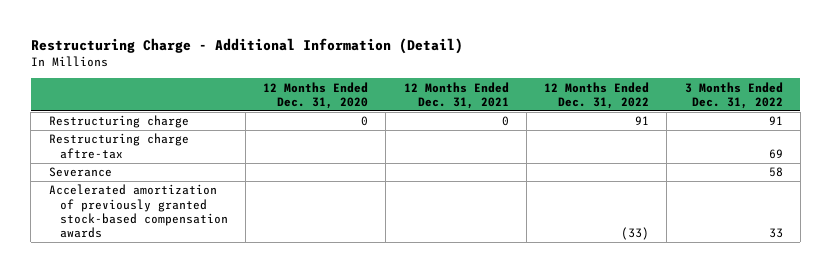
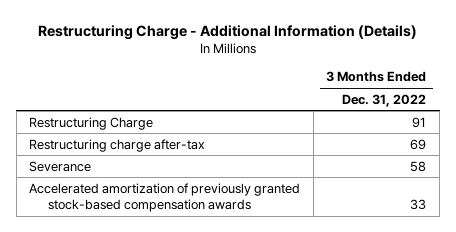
[30,37,463,54] Restructuring Charge - Additional Information (Detail) -> [37,24,417,40] Restructuring Charge - Additional Information (Details)
[263,81,369,109] 12 Months Ended Dec. 31, 2020 -> none
[403,81,509,109] 12 Months Ended Dec. 31, 2021 -> none
[544,81,650,109] 12 Months Ended Dec. 31, 2022 -> none
[48,115,189,129] Restructuring charge -> [29,116,154,130] Restructuring Charge
[48,133,189,159] Restructuring charge aftre-tax -> [29,138,206,152] Restructuring charge after-tax

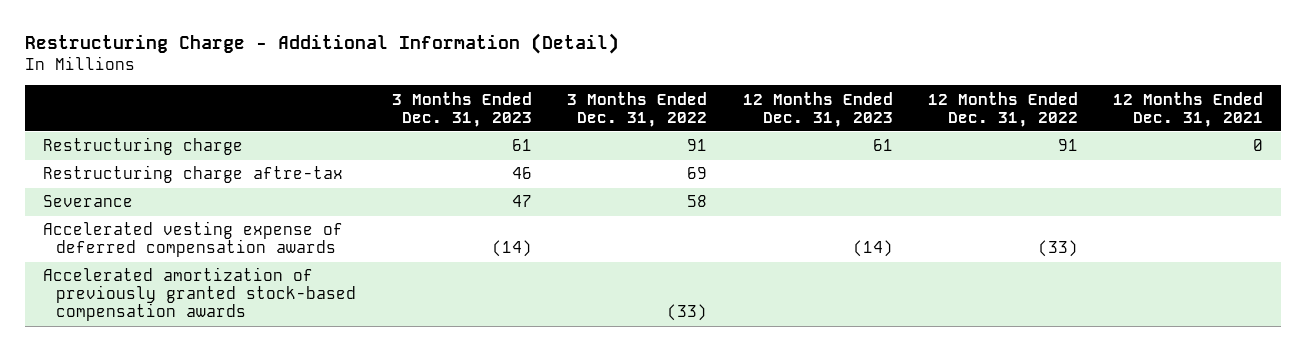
[37,24,417,40] Restructuring Charge - Additional Information (Details) -> [25,33,620,55] Restructuring Charge - Additional Information (Detail)
none -> [391,91,532,127] 3 Months Ended Dec. 31, 2023
none -> [742,91,893,127] 12 Months Ended Dec. 31, 2023
none -> [927,91,1078,127] 12 Months Ended Dec. 31, 2022
none -> [1113,91,1264,127] 12 Months Ended Dec. 31, 2021
[29,116,154,130] Restructuring Charge -> [42,137,243,156] Restructuring charge
[29,138,206,152] Restructuring charge after-tax -> [42,165,343,184] Restructuring charge aftre-tax
none -> [42,221,343,258] Accelerated vesting expense of deferred compensation awards
[410,199,427,211] 33 -> [667,304,708,322] (33)

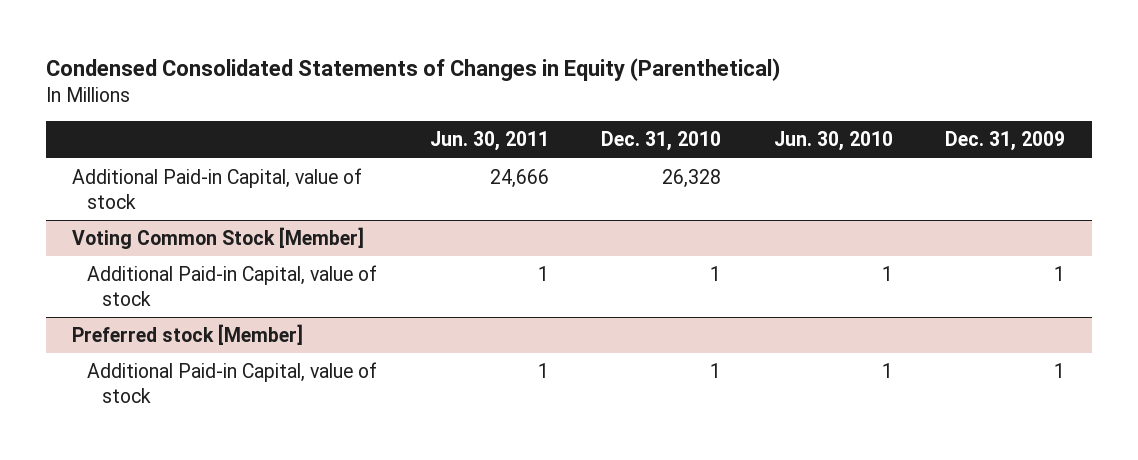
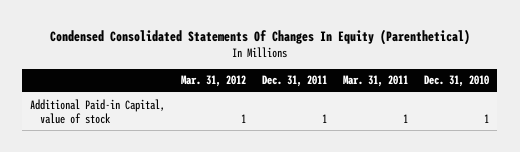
[45,57,780,81] Condensed Consolidated Statements of Changes in Equity (Parenthetical) -> [49,28,470,45] Condensed Consolidated Statements Of Changes In Equity (Parenthetical)
[429,131,549,152] Jun. 30, 2011 -> none
[773,131,893,152] Jun. 30, 2010 -> none
[945,131,1066,152] Dec. 31, 2009 -> none
none -> [181,75,247,88] Mar. 31, 2012
none -> [262,75,328,88] Dec. 31, 2011
none -> [343,75,409,88] Mar. 31, 2011
[72,168,363,209] Additional Paid-in Capital, value of stock -> none
[72,227,365,250] Voting Common Stock [Member] -> none
[72,324,304,346] Preferred stock [Member] -> none
[87,362,378,403] Additional Paid-in Capital, value of stock -> none

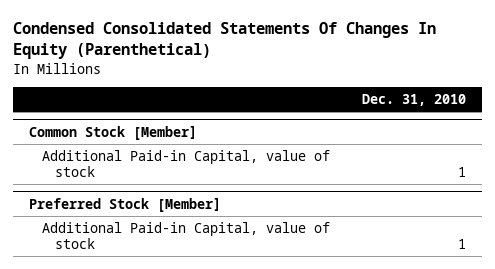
[181,75,247,88] Mar. 31, 2012 -> none
[262,75,328,88] Dec. 31, 2011 -> none
[343,75,409,88] Mar. 31, 2011 -> none
none -> [29,125,198,140] Common Stock [Member]
none -> [29,197,222,212] Preferred Stock [Member]
none -> [42,221,331,249] Additional Paid-in Capital, value of stock

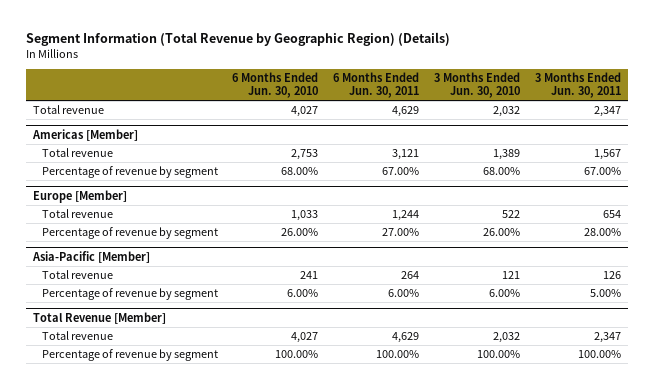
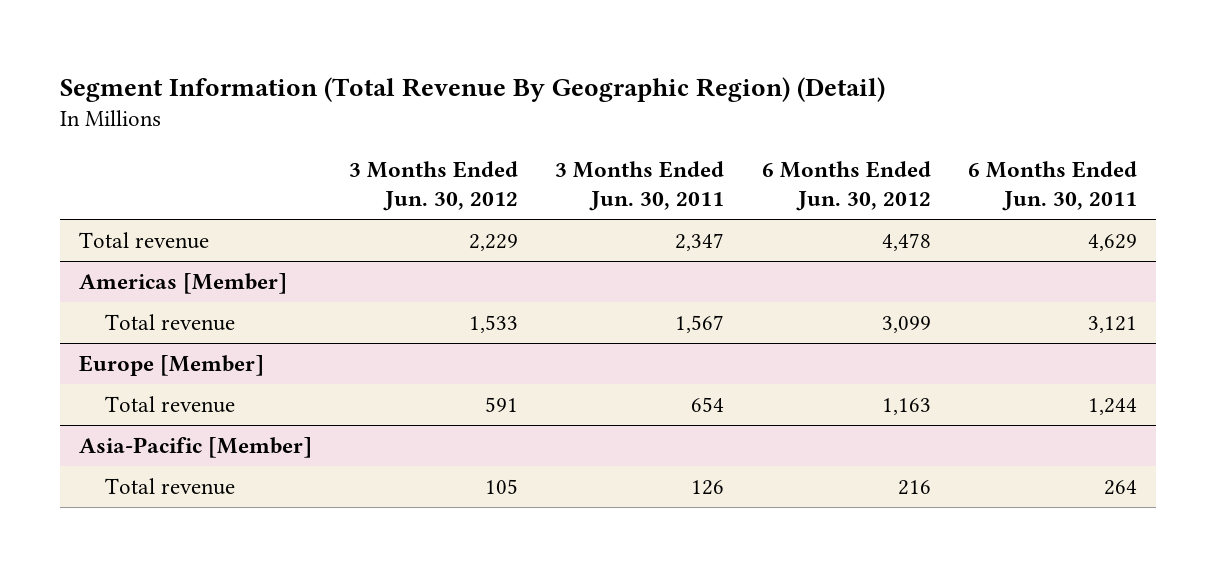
[25,31,450,46] Segment Information (Total Revenue by Geographic Region) (Details) -> [59,76,885,102] Segment Information (Total Revenue By Geographic Region) (Detail)
[232,72,319,99] 6 Months Ended Jun. 30, 2010 -> none
[434,72,521,99] 3 Months Ended Jun. 30, 2010 -> none
none -> [348,161,518,212] 3 Months Ended Jun. 30, 2012
none -> [761,161,931,212] 6 Months Ended Jun. 30, 2012
[41,166,218,179] Percentage of revenue by segment -> none
[41,227,218,240] Percentage of revenue by segment -> none
[41,288,218,301] Percentage of revenue by segment -> none
[33,311,167,324] Total Revenue [Member] -> none
[41,331,113,341] Total revenue -> none
[41,349,218,362] Percentage of revenue by segment -> none

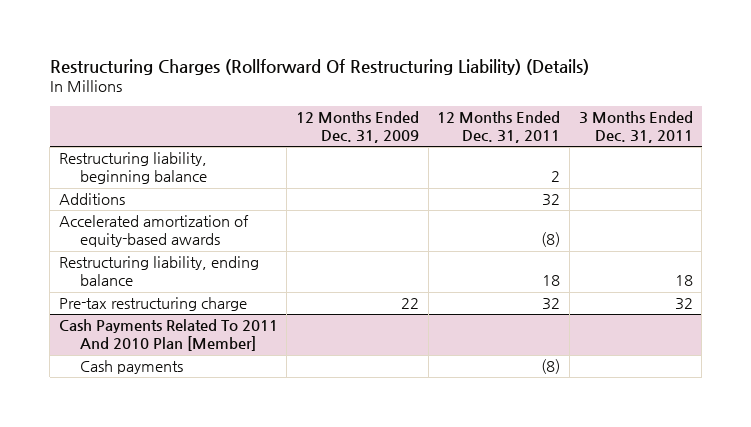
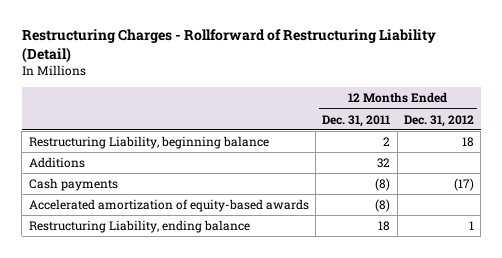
[49,58,589,75] Restructuring Charges (Rollforward Of Restructuring Liability) (Details) -> [21,29,436,64] Restructuring Charges - Rollforward of Restructuring Liability (Detail)
[296,110,420,144] 12 Months Ended Dec. 31, 2009 -> none
[578,110,693,144] 3 Months Ended Dec. 31, 2011 -> none
none -> [403,114,474,127] Dec. 31, 2012
[58,152,208,185] Restructuring liability, beginning balance -> [28,136,269,150] Restructuring Liability, beginning balance
[58,256,259,287] Restructuring liability, ending balance -> none
[58,297,247,312] Pre-tax restructuring charge -> none
[58,319,278,352] Cash Payments Related To 2011 And 2010 Plan [Member] -> none
[58,215,249,248] Accelerated amortization of equity-based awards -> [28,199,309,213] Accelerated amortization of equity-based awards
none -> [28,220,250,234] Restructuring Liability, ending balance

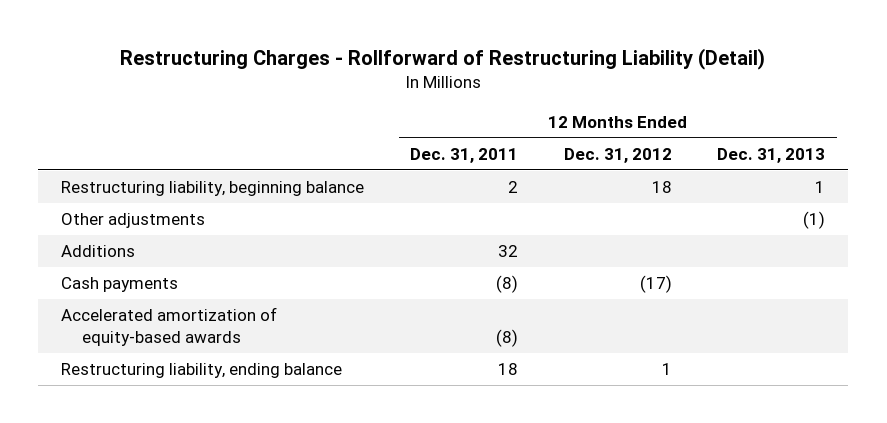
none -> [717,147,826,163] Dec. 31, 2013
[28,136,269,150] Restructuring Liability, beginning balance -> [61,181,365,197] Restructuring liability, beginning balance
none -> [61,213,206,229] Other adjustments
[28,220,250,234] Restructuring Liability, ending balance -> [61,363,343,379] Restructuring liability, ending balance

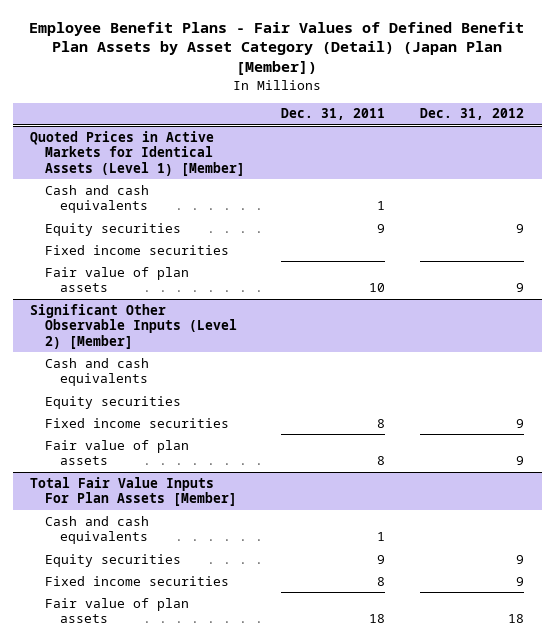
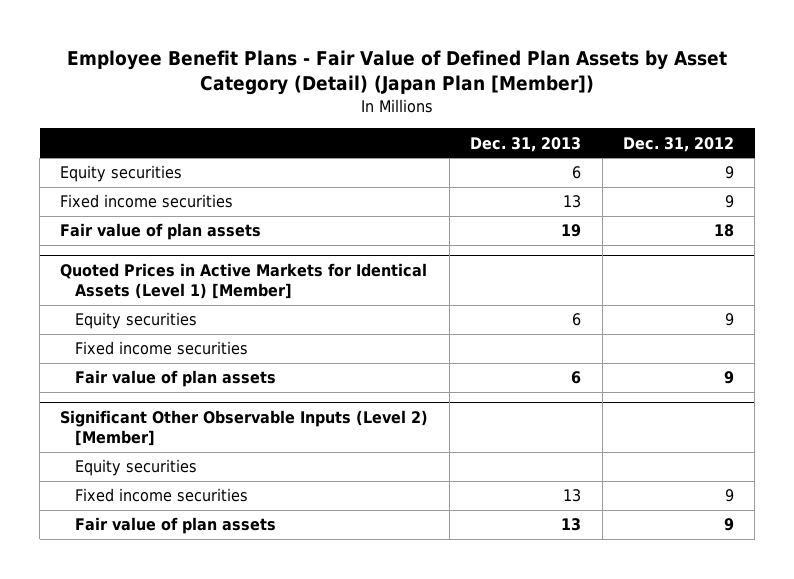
[29,21,525,76] Employee Benefit Plans - Fair Values of Defined Benefit Plan Assets by Asset Category (Detail) (Japan Plan [Member]) -> [67,49,728,96] Employee Benefit Plans - Fair Value of Defined Plan Assets by Asset Category (Detail) (Japan Plan [Member])
[280,108,385,121] Dec. 31, 2011 -> none
none -> [470,136,582,152] Dec. 31, 2013
none -> [60,165,183,183] Equity securities
none -> [60,194,234,209] Fixed income securities
none -> [60,223,262,241] Fair value of plan assets
[45,184,150,214] Cash and cash equivalents -> none
[45,357,150,387] Cash and cash equivalents -> none
[30,476,238,507] Total Fair Value Inputs For Plan Assets [Member] -> none
[45,515,150,545] Cash and cash equivalents -> none
[45,553,182,567] Equity securities -> none
[45,575,230,586] Fixed income securities -> none
[45,597,190,624] Fair value of plan assets -> none

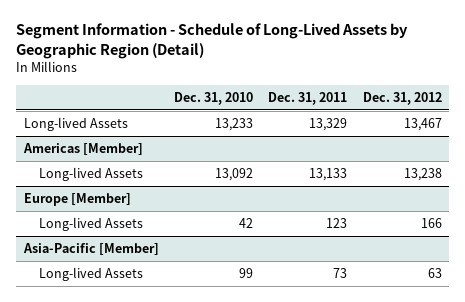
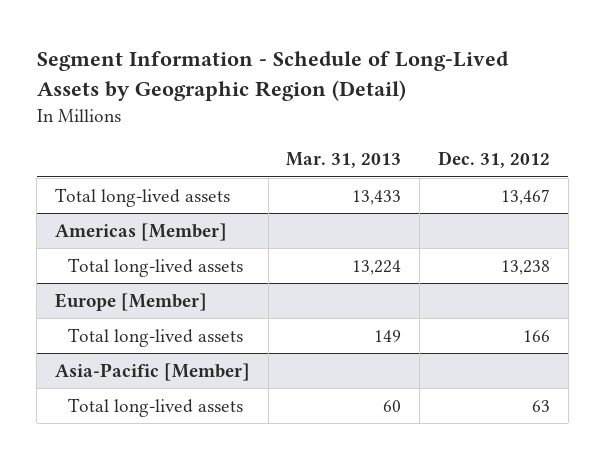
[173,91,253,105] Dec. 31, 2010 -> none
[268,91,348,105] Dec. 31, 2011 -> none
none -> [286,152,402,169] Mar. 31, 2013
[23,117,128,132] Long-lived Assets -> [54,187,230,207] Total long-lived assets
[38,167,143,182] Long-lived Assets -> [68,257,244,277] Total long-lived assets
[38,217,143,232] Long-lived Assets -> [68,327,244,347] Total long-lived assets
[38,267,143,282] Long-lived Assets -> [68,397,244,417] Total long-lived assets

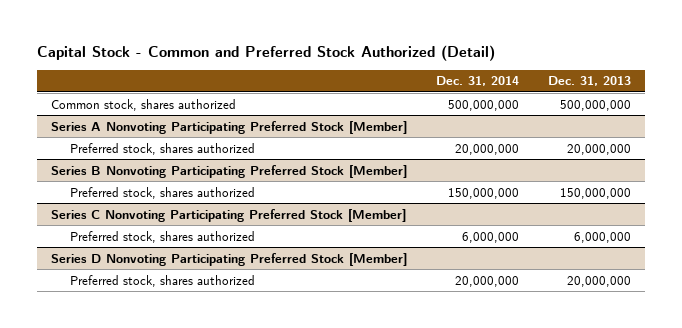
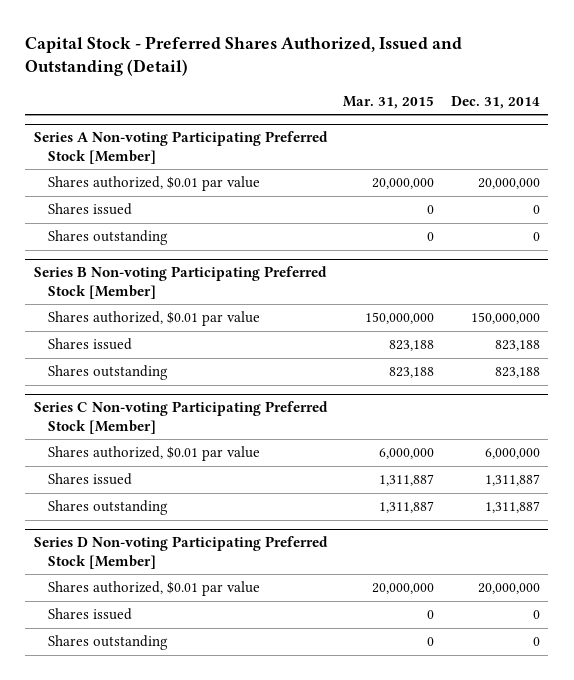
[36,44,495,61] Capital Stock - Common and Preferred Stock Authorized (Detail) -> [25,35,463,77] Capital Stock - Preferred Shares Authorized, Issued and Outstanding (Detail)
[547,76,631,87] Dec. 31, 2013 -> none
none -> [343,95,435,109] Mar. 31, 2015
[51,98,237,111] Common stock, shares authorized -> none
[51,120,408,134] Series A Nonvoting Participating Preferred Stock [Member] -> [33,131,328,164] Series A Non-voting Participating Preferred Stock [Member]
[69,142,255,155] Preferred stock, shares authorized -> [47,176,260,192] Shares authorized, $0.01 par value
none -> [47,203,132,216] Shares issued
none -> [47,230,168,246] Shares outstanding
[51,164,408,178] Series B Nonvoting Participating Preferred Stock [Member] -> [33,266,327,299] Series B Non-voting Participating Preferred Stock [Member]
[69,186,255,199] Preferred stock, shares authorized -> [47,311,260,327] Shares authorized, $0.01 par value
none -> [47,338,132,351] Shares issued
none -> [47,365,168,381] Shares outstanding
[51,208,407,222] Series C Nonvoting Participating Preferred Stock [Member] -> [33,401,328,434] Series C Non-voting Participating Preferred Stock [Member]
[69,230,255,243] Preferred stock, shares authorized -> [47,446,260,462] Shares authorized, $0.01 par value
none -> [47,473,132,486] Shares issued
none -> [47,500,168,516] Shares outstanding
[51,252,408,266] Series D Nonvoting Participating Preferred Stock [Member] -> [33,536,328,569] Series D Non-voting Participating Preferred Stock [Member]
[69,274,255,287] Preferred stock, shares authorized -> [47,581,260,597] Shares authorized, $0.01 par value
none -> [47,608,132,621] Shares issued
none -> [47,635,168,651] Shares outstanding

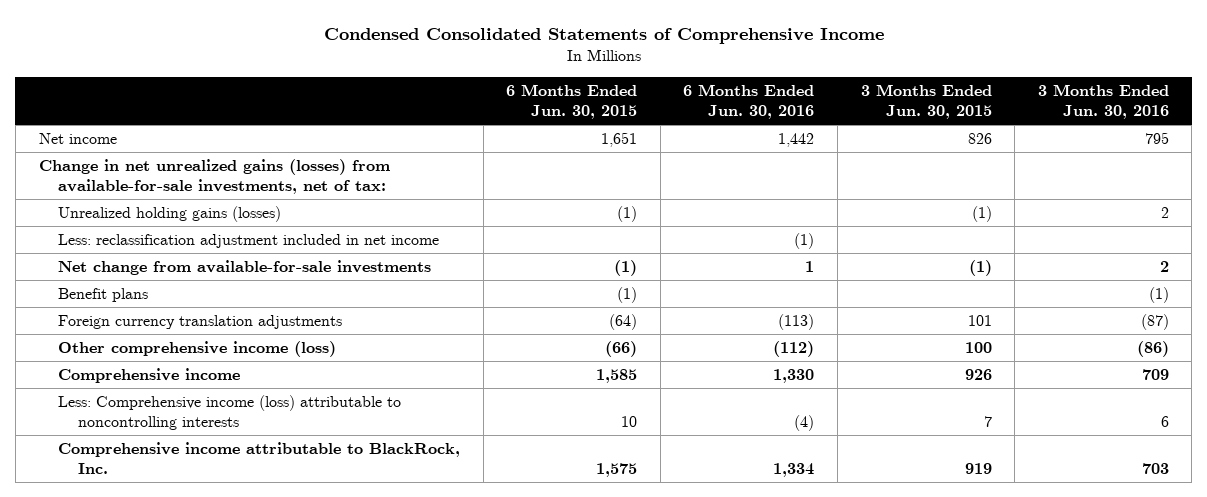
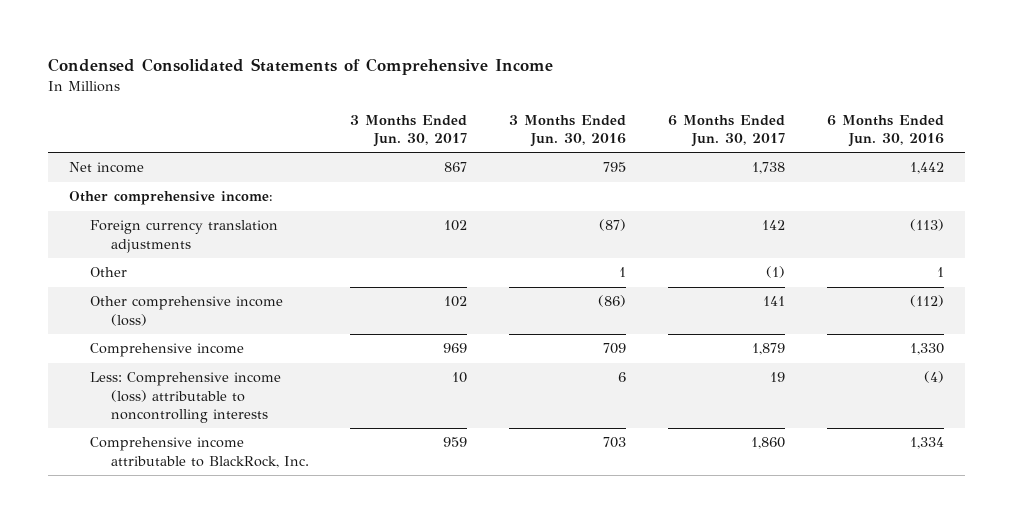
[506,84,638,119] 6 Months Ended Jun. 30, 2015 -> none
[860,84,992,119] 3 Months Ended Jun. 30, 2015 -> none
none -> [350,114,468,147] 3 Months Ended Jun. 30, 2017
none -> [667,114,785,147] 6 Months Ended Jun. 30, 2017
[38,159,390,194] Change in net unrealized gains (losses) from available-for-sale investments, net of tax: -> none
[58,206,282,223] Unrealized holding gains (losses) -> none
[58,234,440,249] Less: reclassification adjustment included in net income -> none
[58,260,432,276] Net change from available-for-sale investments -> none
[58,288,149,303] Benefit plans -> none
none -> [69,191,274,206] Other comprehensive income:
none -> [89,267,127,278] Other

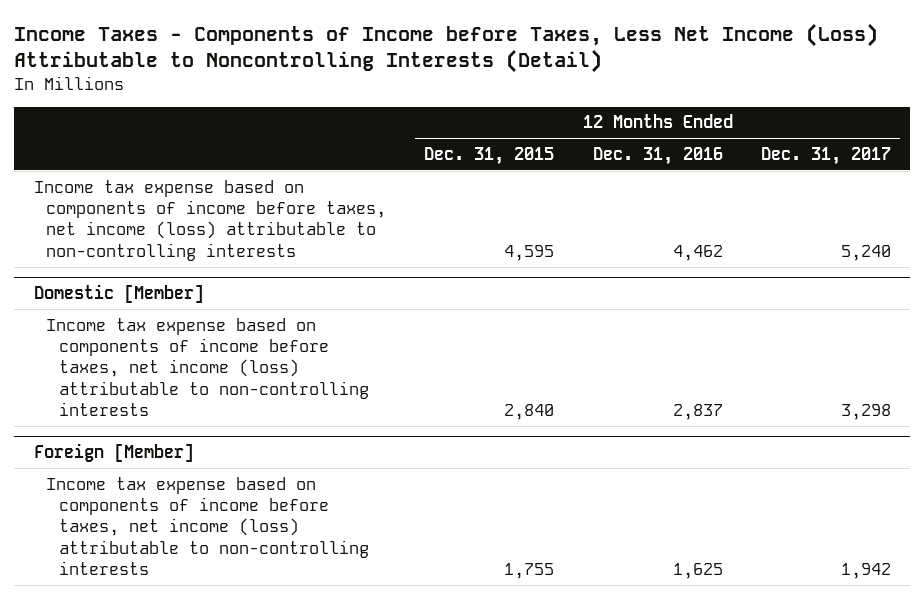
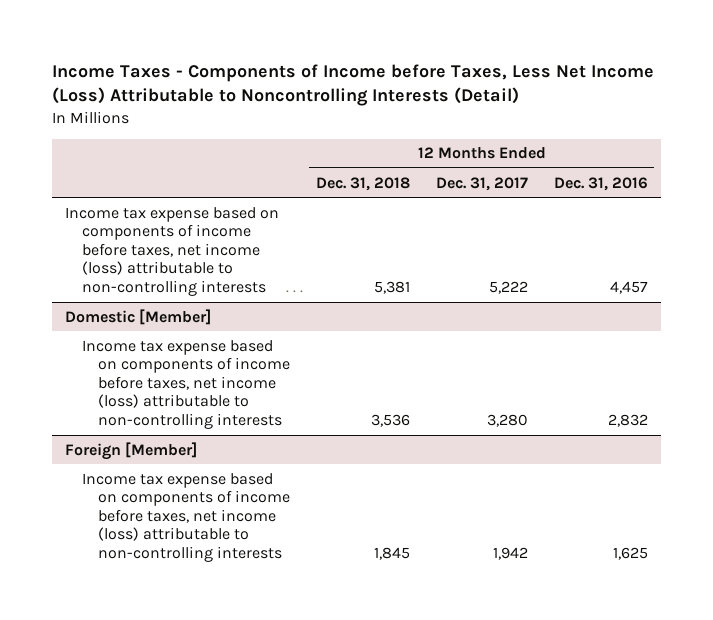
[424,146,555,165] Dec. 31, 2015 -> none
none -> [315,176,410,191] Dec. 31, 2018
[672,244,723,261] 4,462 -> [609,281,648,295] 4,457
[840,244,891,261] 5,240 -> [488,281,528,295] 5,222
[672,403,723,420] 2,837 -> [607,414,648,428] 2,832
[840,403,891,420] 3,298 -> [486,414,528,428] 3,280

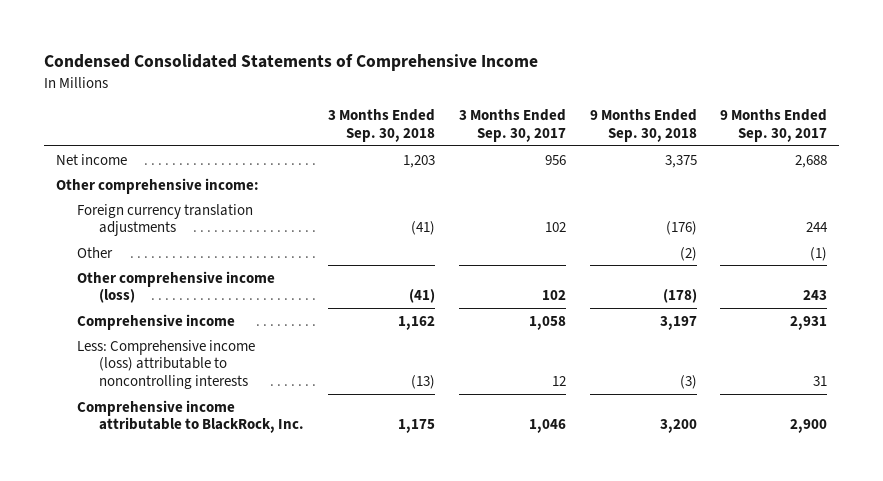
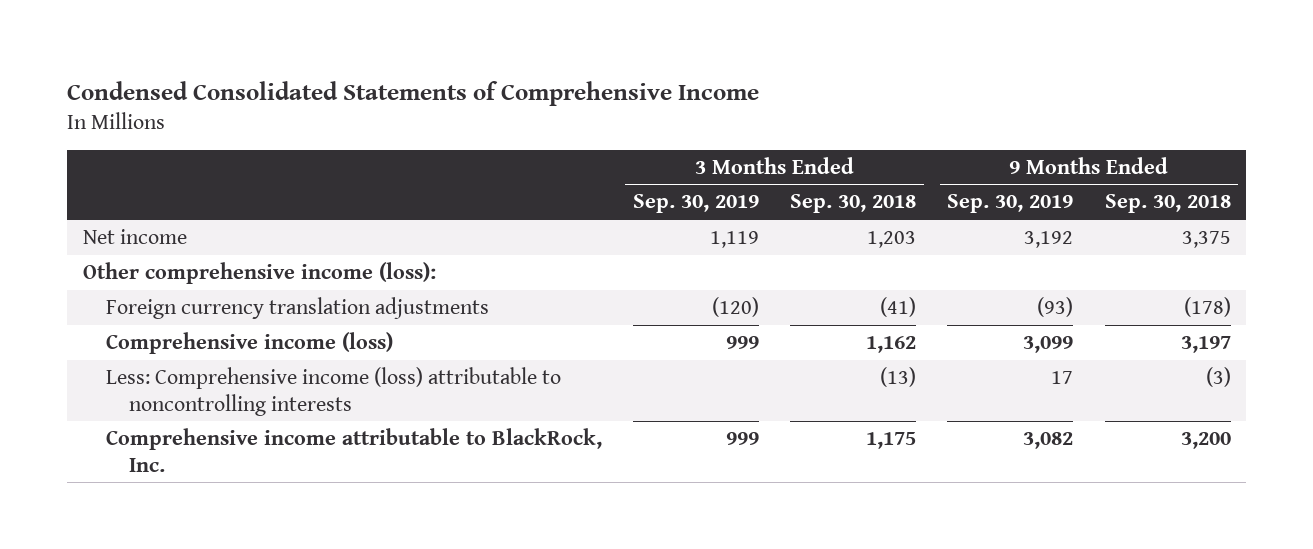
[458,109,566,143] 3 Months Ended Sep. 30, 2017 -> none
[720,109,828,143] 9 Months Ended Sep. 30, 2017 -> none
none -> [632,194,759,214] Sep. 30, 2019
none -> [947,194,1074,214] Sep. 30, 2019
[77,246,114,258] Other -> none
[77,270,276,304] Other comprehensive income (loss) -> none
[55,177,259,194] Other comprehensive income: -> [82,261,436,284] Other comprehensive income (loss):
[665,221,697,236] (176) -> [1183,296,1231,317] (178)
[77,313,236,330] Comprehensive income -> [105,331,393,354] Comprehensive income (loss)

